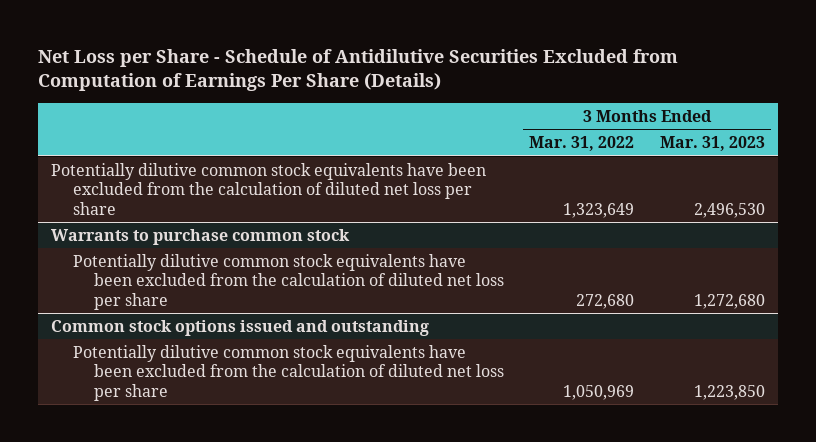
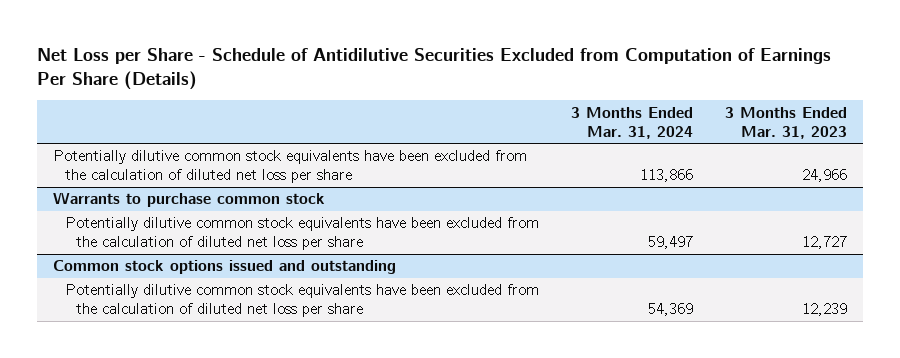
[529,136,635,152] Mar. 31, 2022 -> none
none -> [570,106,693,139] 3 Months Ended Mar. 31, 2024
[693,202,765,218] 2,496,530 -> [802,169,848,183] 24,966
[693,293,765,309] 1,272,680 -> [802,236,848,250] 12,727
[693,384,765,400] 1,223,850 -> [802,303,848,317] 12,239

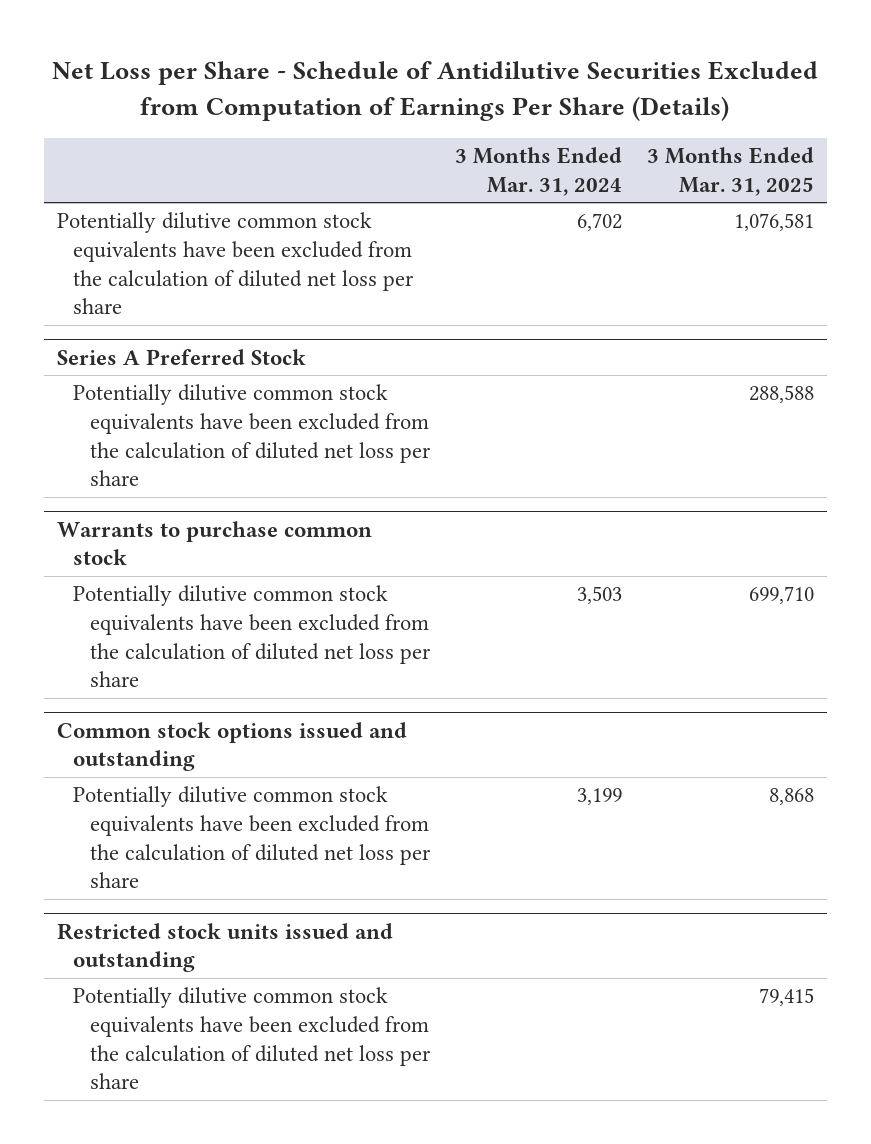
[725,106,848,139] 3 Months Ended Mar. 31, 2023 -> none
none -> [647,147,815,196] 3 Months Ended Mar. 31, 2025
[639,169,693,183] 113,866 -> [577,213,623,232] 6,702
none -> [56,348,306,365] Series A Preferred Stock
none -> [73,384,431,487] Potentially dilutive common stock equivalents have been excluded from the calculation of diluted net loss per share
[647,236,693,250] 59,497 -> [577,586,623,605] 3,503
[647,303,693,317] 54,369 -> [577,788,623,806] 3,199
none -> [56,922,393,973] Restricted stock units issued and outstanding
none -> [73,987,431,1090] Potentially dilutive common stock equivalents have been excluded from the calculation of diluted net loss per share

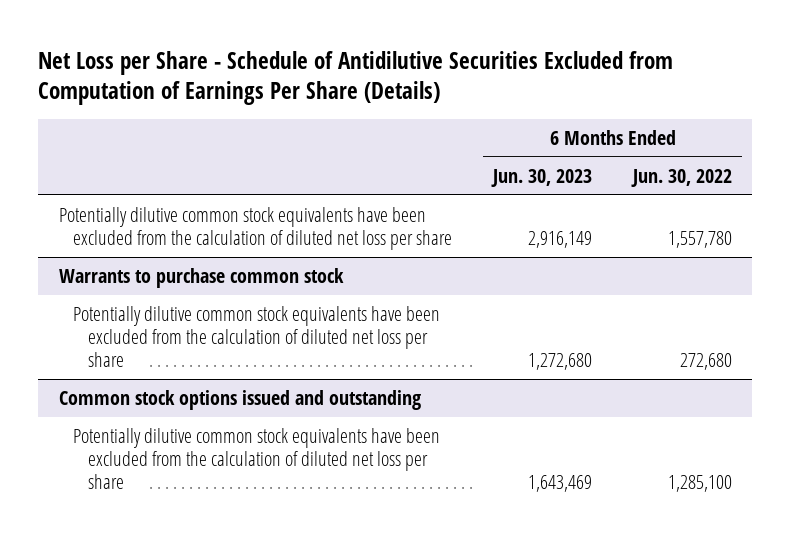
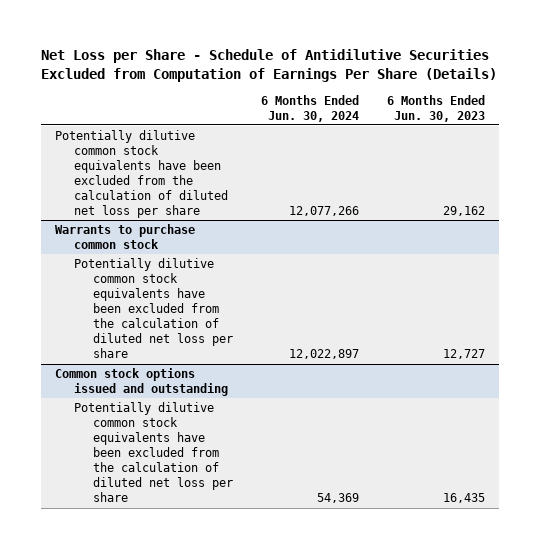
[631,168,733,187] Jun. 30, 2022 -> none
none -> [260,94,359,122] 6 Months Ended Jun. 30, 2024
[528,231,593,249] 2,916,149 -> [442,206,485,217] 29,162
[528,353,593,371] 1,272,680 -> [442,349,485,360] 12,727
[528,475,593,493] 1,643,469 -> [442,493,485,504] 16,435

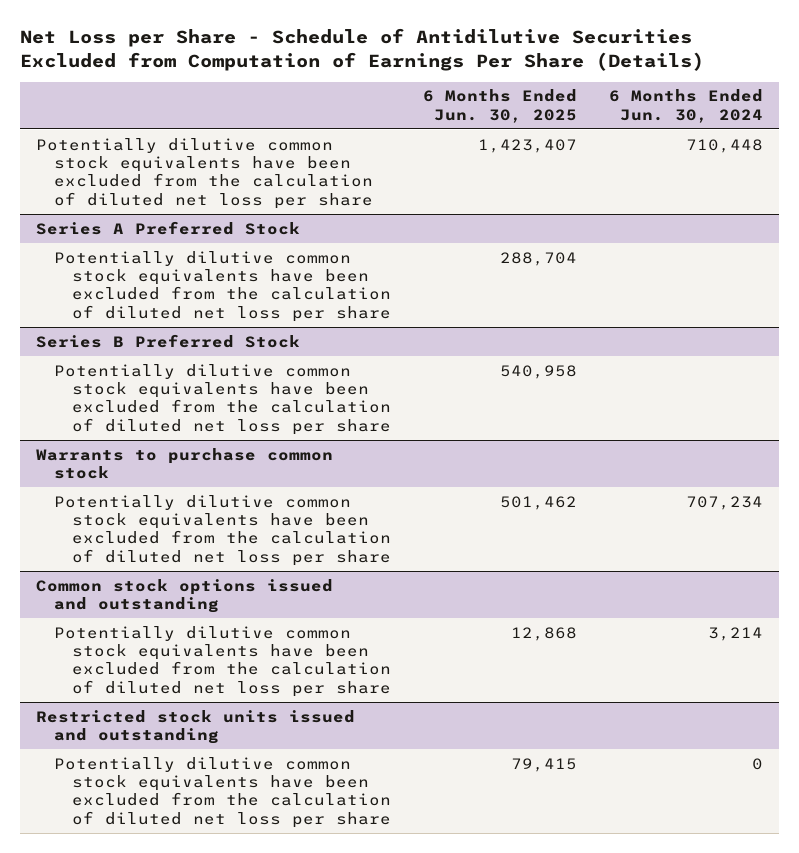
[386,94,485,122] 6 Months Ended Jun. 30, 2023 -> none
none -> [423,89,578,123] 6 Months Ended Jun. 30, 2025
[288,206,359,217] 12,077,266 -> [686,138,764,153] 710,448
none -> [35,220,300,235] Series A Preferred Stock
none -> [53,250,391,322] Potentially dilutive common stock equivalents have been excluded from the calculation of diluted net loss per share
none -> [35,333,300,348] Series B Preferred Stock
none -> [53,363,391,435] Potentially dilutive common stock equivalents have been excluded from the calculation of diluted net loss per share
[288,349,359,360] 12,022,897 -> [686,495,764,510] 707,234
[316,493,359,504] 54,369 -> [708,626,764,641] 3,214
none -> [35,709,355,744] Restricted stock units issued and outstanding
none -> [53,756,391,828] Potentially dilutive common stock equivalents have been excluded from the calculation of diluted net loss per share

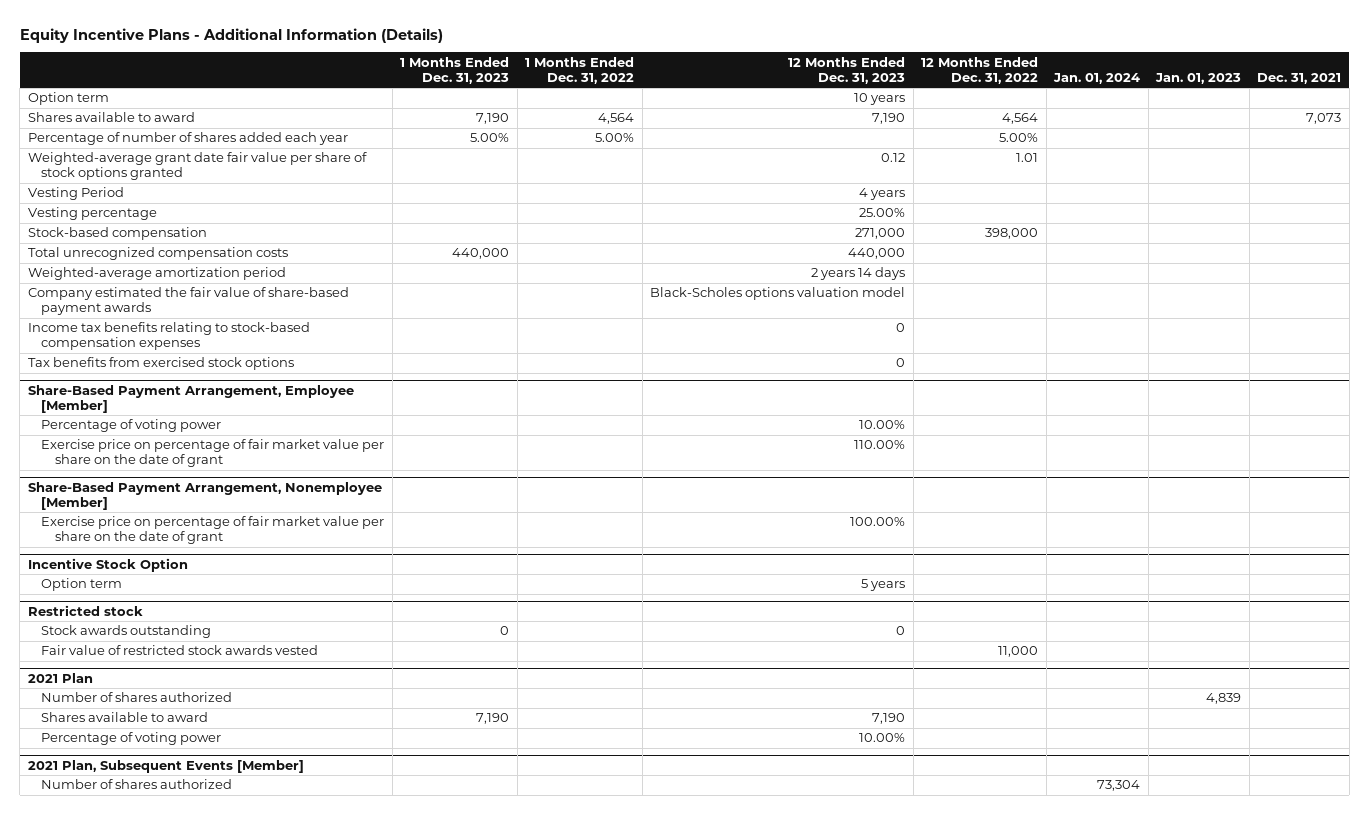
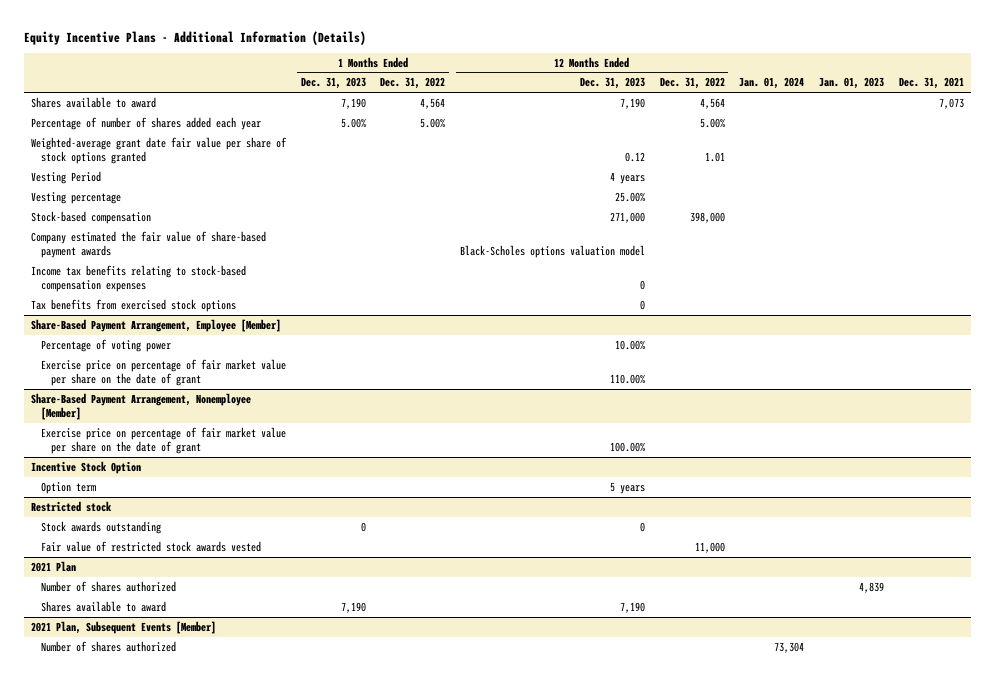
[27,92,109,106] Option term -> none
[27,247,288,261] Total unrecognized compensation costs -> none
[27,267,286,281] Weighted-average amortization period -> none
[41,732,222,746] Percentage of voting power -> none

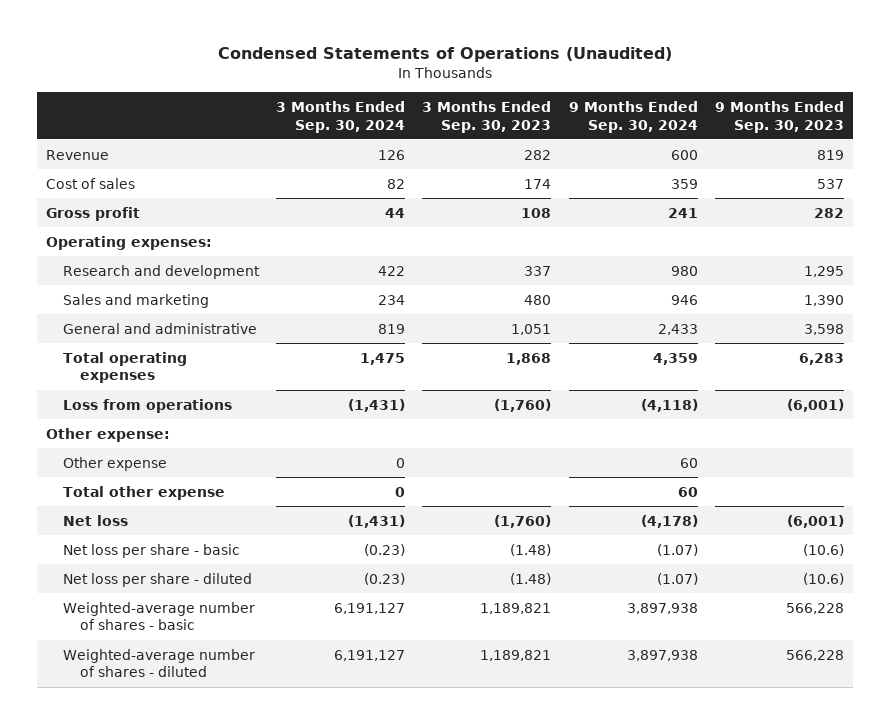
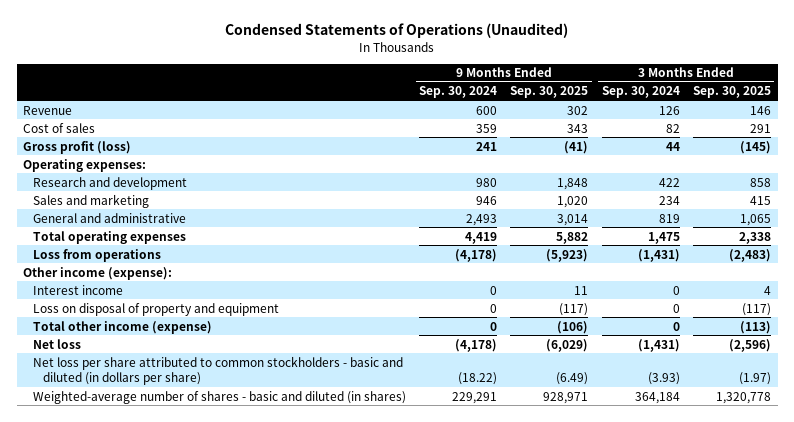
[422,100,552,133] 3 Months Ended Sep. 30, 2023 -> none
[715,100,845,133] 9 Months Ended Sep. 30, 2023 -> none
none -> [510,86,589,99] Sep. 30, 2025
none -> [692,86,771,99] Sep. 30, 2025
[45,206,140,221] Gross profit -> [23,140,132,154] Gross profit (loss)
[62,456,167,471] Other expense -> none
[657,323,698,335] 2,433 -> [466,213,498,226] 2,493
[652,352,698,365] 4,359 -> [465,231,498,244] 4,419
[640,398,698,412] (4,118) -> [455,248,498,262] (4,178)
[45,427,170,442] Other expense: -> [23,266,173,280] Other income (expense):
none -> [32,284,123,295] Interest income
none -> [32,302,279,316] Loss on disposal of property and equipment
[62,485,225,500] Total other expense -> [32,320,212,334] Total other income (expense)
[677,486,698,497] 60 -> [490,321,498,331] 0
[62,572,252,587] Net loss per share - diluted -> none
[62,648,255,678] Weighted-average number of shares - diluted -> none
[62,543,240,558] Net loss per share - basic -> [32,355,403,385] Net loss per share attributed to common stockholders - basic and diluted (in dollars per share)
[364,543,406,556] (0.23) -> [647,371,680,385] (3.93)
[656,543,698,556] (1.07) -> [458,371,498,385] (18.22)
[62,601,255,631] Weighted-average number of shares - basic -> [32,390,406,404] Weighted-average number of shares - basic and diluted (in shares)
[334,602,406,614] 6,191,127 -> [634,391,680,404] 364,184
[626,602,698,614] 3,897,938 -> [452,391,498,404] 229,291

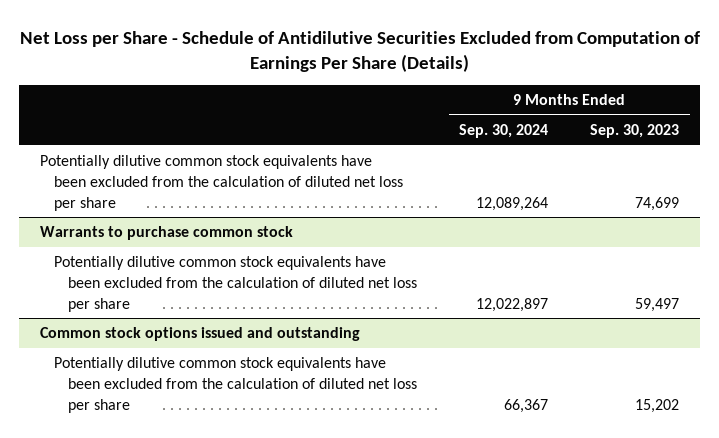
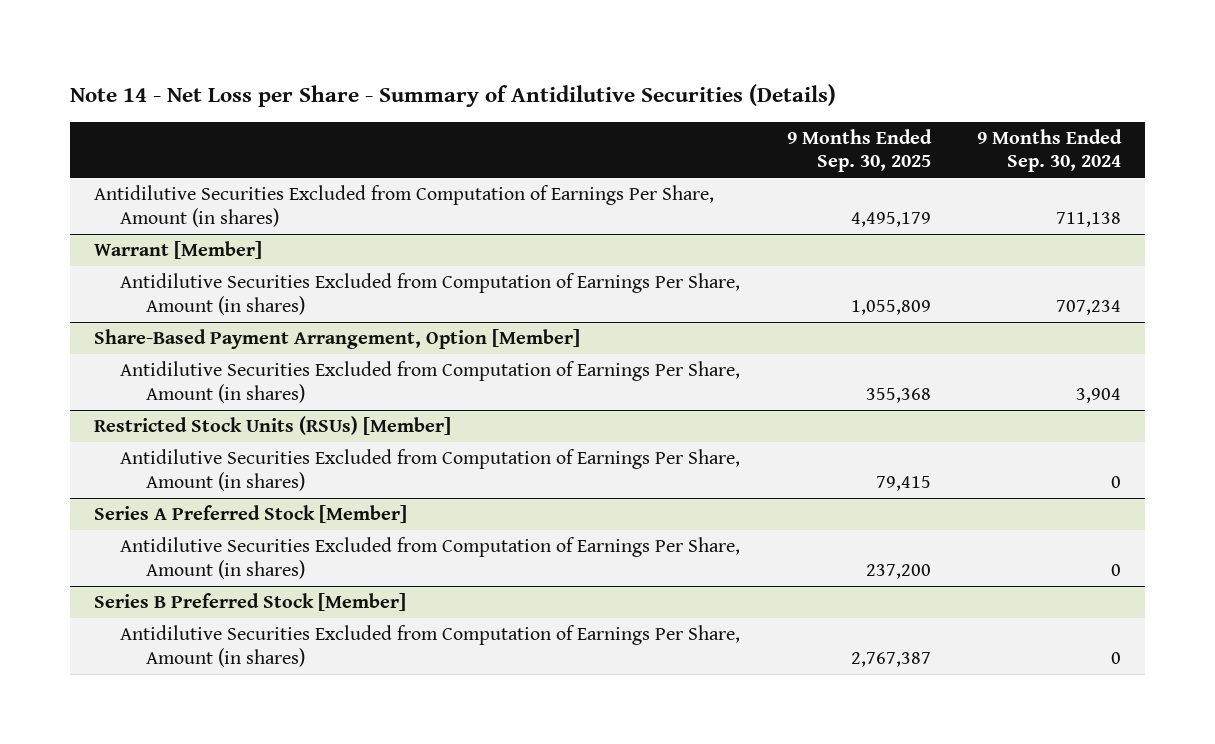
[19,30,700,72] Net Loss per Share - Schedule of Antidilutive Securities Excluded from Computation of Earnings Per Share (Details) -> [70,83,837,107] Note 14 - Net Loss per Share - Summary of Antidilutive Securities (Details)
[590,123,680,138] Sep. 30, 2023 -> none
none -> [786,128,932,173] 9 Months Ended Sep. 30, 2025
[40,155,404,211] Potentially dilutive common stock equivalents have been excluded from the calculation of diluted net loss per share -> [93,185,714,227] Antidilutive Securities Excluded from Computation of Earnings Per Share, Amount (in shares)
[476,196,549,211] 12,089,264 -> [1056,211,1122,227] 711,138
[40,226,294,241] Warrants to purchase common stock -> [93,241,262,260] Warrant [Member]
[54,256,418,312] Potentially dilutive common stock equivalents have been excluded from the calculation of diluted net loss per share -> [119,273,740,315] Antidilutive Securities Excluded from Computation of Earnings Per Share, Amount (in shares)
[476,297,549,312] 12,022,897 -> [1056,299,1122,315] 707,234
[40,327,361,342] Common stock options issued and outstanding -> [93,329,580,350] Share-Based Payment Arrangement, Option [Member]
[54,357,418,413] Potentially dilutive common stock equivalents have been excluded from the calculation of diluted net loss per share -> [119,361,740,403] Antidilutive Securities Excluded from Computation of Earnings Per Share, Amount (in shares)
[504,398,549,413] 66,367 -> [1076,387,1122,403] 3,904
none -> [93,416,451,436] Restricted Stock Units (RSUs) [Member]
none -> [119,449,740,491] Antidilutive Securities Excluded from Computation of Earnings Per Share, Amount (in shares)
none -> [93,505,407,524] Series A Preferred Stock [Member]
none -> [119,537,740,579] Antidilutive Securities Excluded from Computation of Earnings Per Share, Amount (in shares)
none -> [93,593,406,612] Series B Preferred Stock [Member]
none -> [119,625,740,667] Antidilutive Securities Excluded from Computation of Earnings Per Share, Amount (in shares)

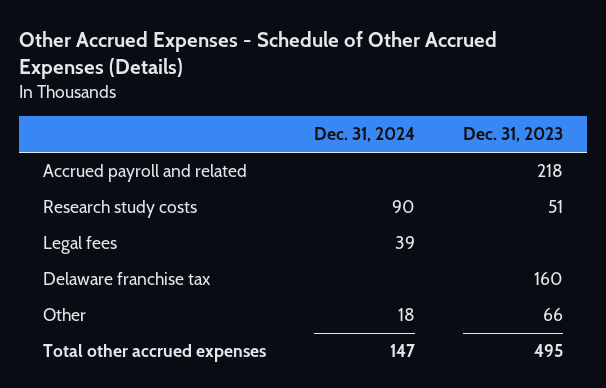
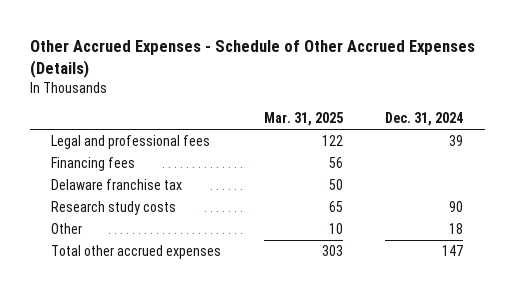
[463,127,564,143] Dec. 31, 2023 -> none
none -> [263,112,343,127] Mar. 31, 2025
[43,164,248,183] Accrued payroll and related -> none
[43,236,118,255] Legal fees -> [51,134,211,149] Legal and professional fees
none -> [51,156,136,171] Financing fees
[43,200,198,219] Research study costs -> [51,200,177,215] Research study costs

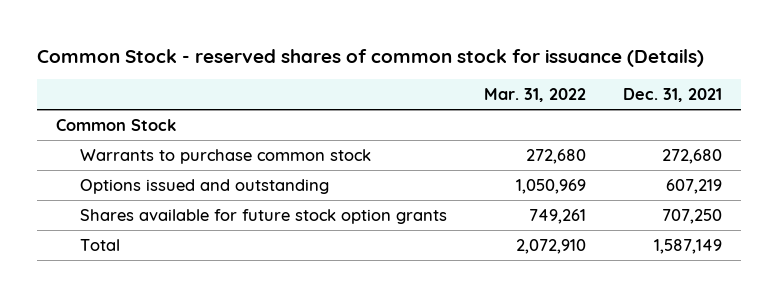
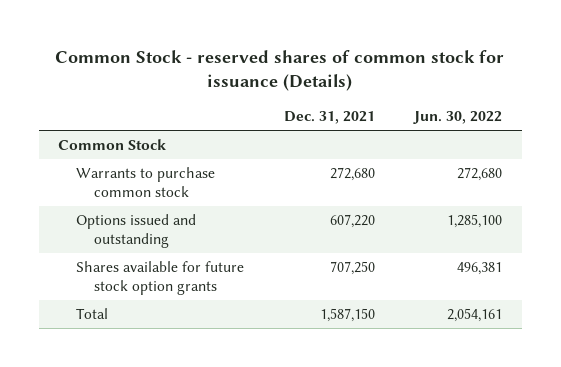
[483,88,586,103] Mar. 31, 2022 -> none
none -> [413,111,503,125] Jun. 30, 2022
[666,178,723,194] 607,219 -> [329,214,375,229] 607,220
[654,238,723,254] 1,587,149 -> [319,308,375,323] 1,587,150

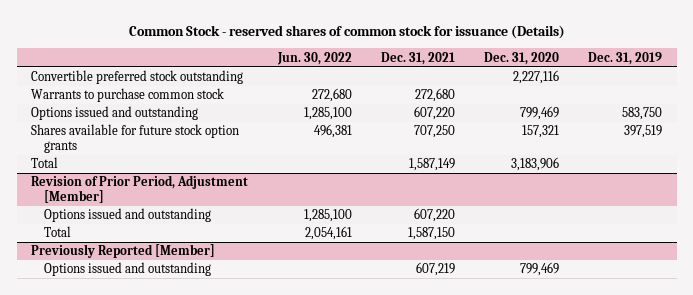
none -> [483,51,559,65] Dec. 31, 2020
none -> [588,51,663,65] Dec. 31, 2019
[58,139,167,151] Common Stock -> none
none -> [31,70,244,85] Convertible preferred stock outstanding
none -> [31,157,59,169] Total
none -> [31,175,249,203] Revision of Prior Period, Adjustment [Member]
none -> [44,208,212,223] Options issued and outstanding
none -> [31,244,216,259] Previously Reported [Member]
none -> [44,262,212,277] Options issued and outstanding

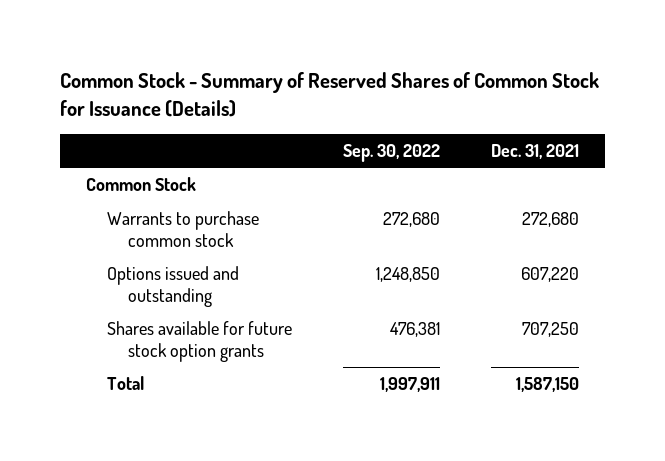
[128,24,565,39] Common Stock - reserved shares of common stock for issuance (Details) -> [60,71,600,117] Common Stock - Summary of Reserved Shares of Common Stock for Issuance (Details)
[276,51,352,65] Jun. 30, 2022 -> none
[483,51,559,65] Dec. 31, 2020 -> none
[588,51,663,65] Dec. 31, 2019 -> none
none -> [343,143,441,162] Sep. 30, 2022
[31,70,244,85] Convertible preferred stock outstanding -> none
none -> [85,177,196,192] Common Stock
[31,157,59,169] Total -> none
[31,175,249,203] Revision of Prior Period, Adjustment [Member] -> none
[44,208,212,223] Options issued and outstanding -> none
[31,244,216,259] Previously Reported [Member] -> none
[44,262,212,277] Options issued and outstanding -> none

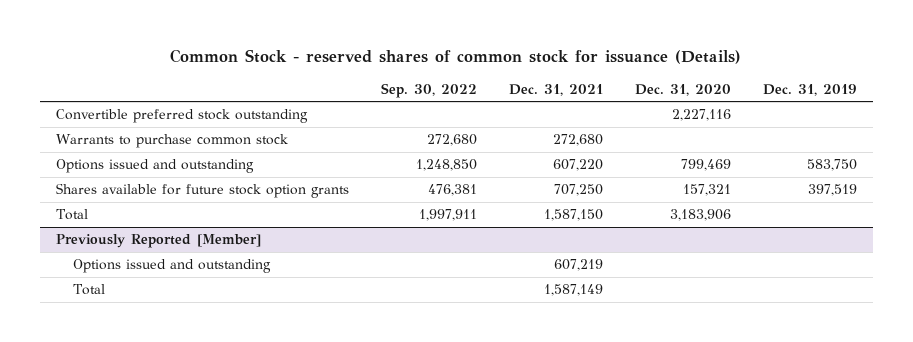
[60,71,600,117] Common Stock - Summary of Reserved Shares of Common Stock for Issuance (Details) -> [170,49,742,65] Common Stock - reserved shares of common stock for issuance (Details)
none -> [634,83,731,96] Dec. 31, 2020
none -> [762,83,857,96] Dec. 31, 2019
[85,177,196,192] Common Stock -> none
none -> [56,109,309,124] Convertible preferred stock outstanding
none -> [56,234,262,249] Previously Reported [Member]
none -> [72,259,271,274] Options issued and outstanding
none -> [72,284,105,296] Total

